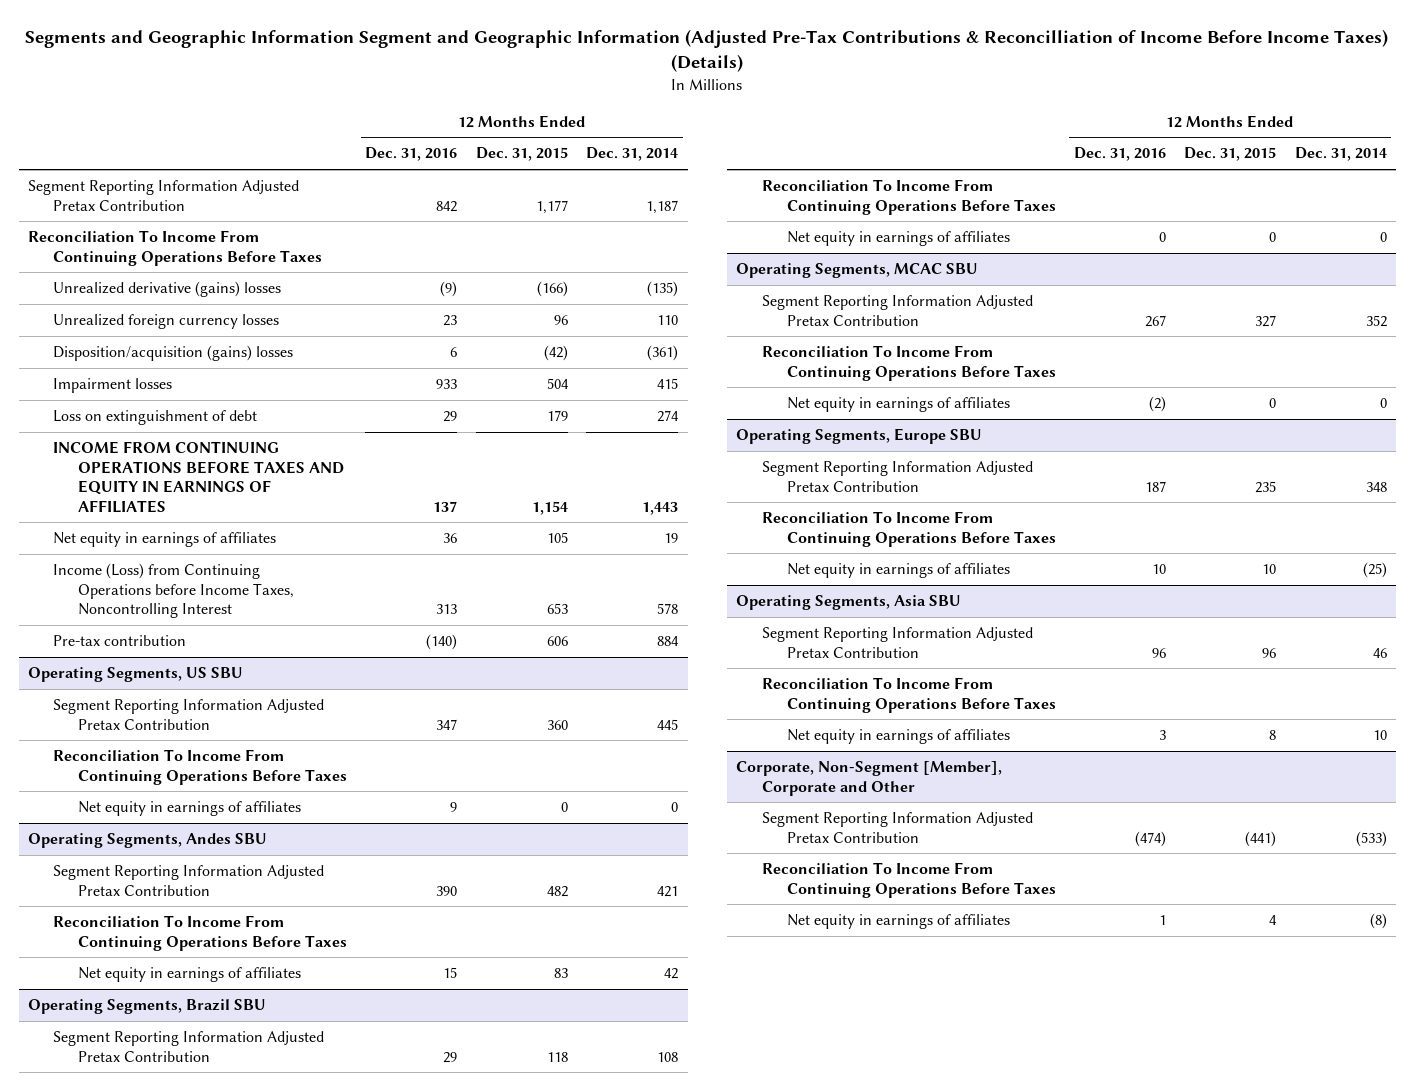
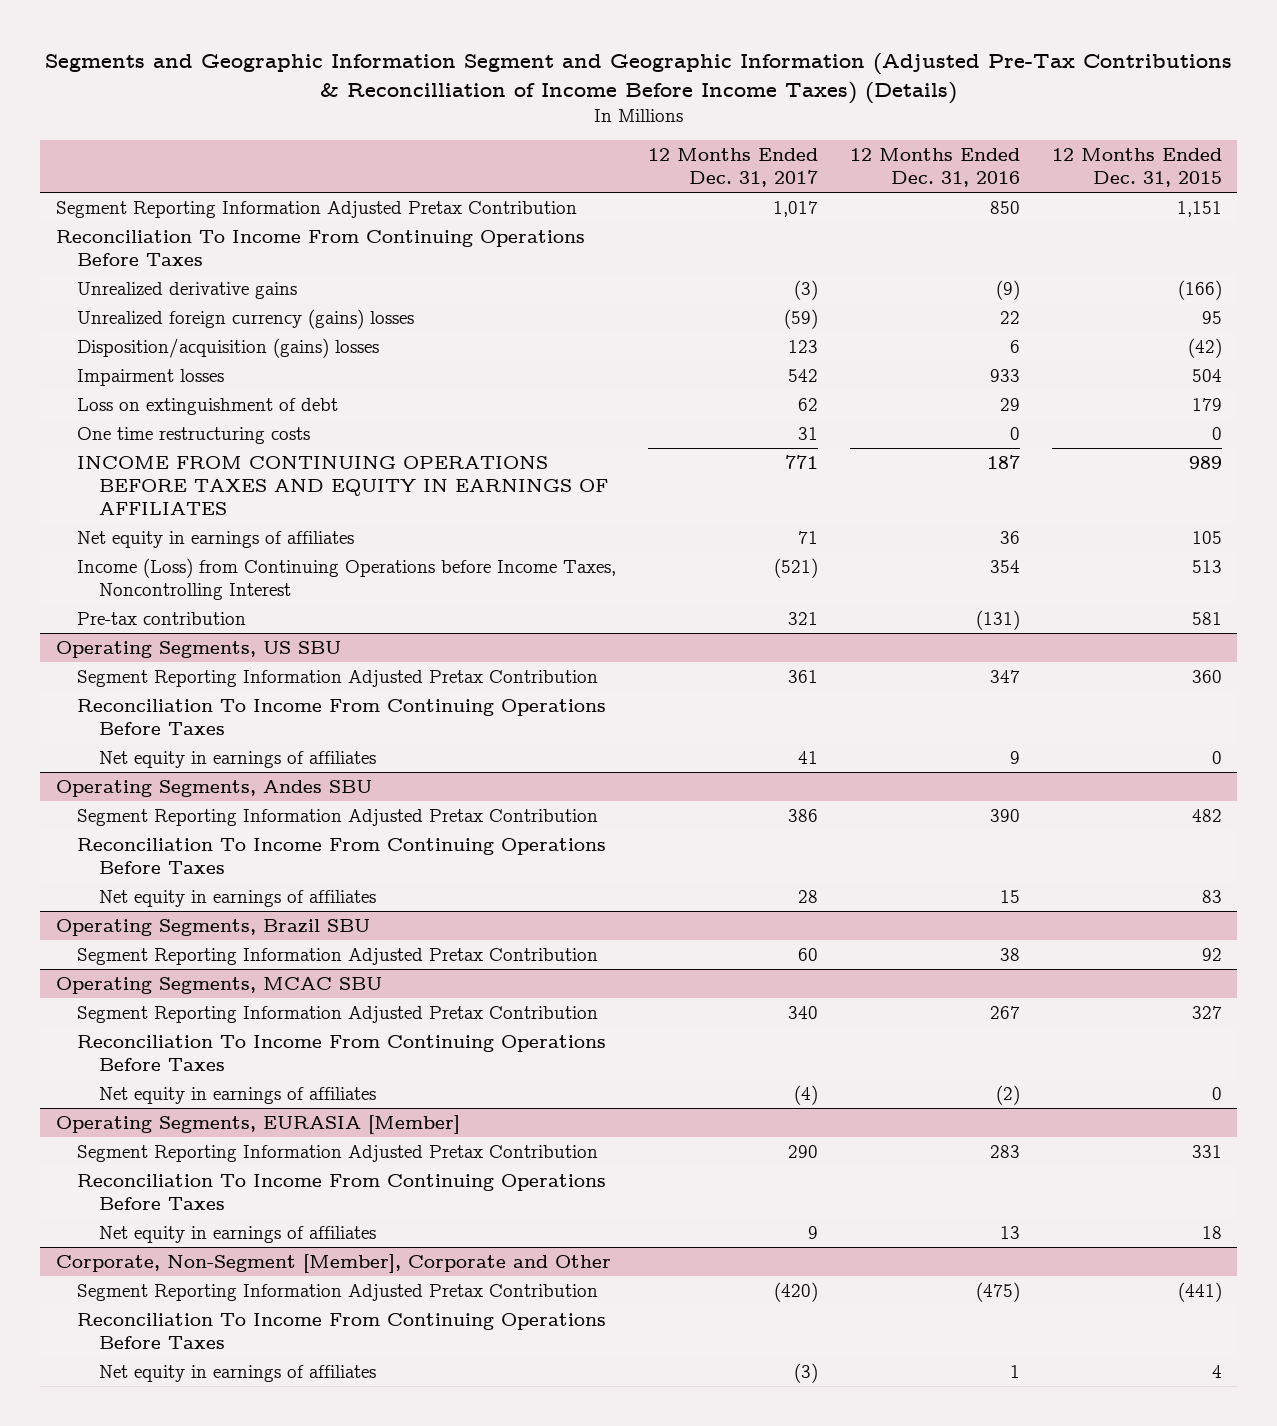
[586,147,679,162] Dec. 31, 2014 -> none
none -> [648,148,819,187] 12 Months Ended Dec. 31, 2017
[436,200,458,212] 842 -> [989,200,1020,214] 850
[535,199,568,214] 1,177 -> [1176,200,1222,217] 1,151
[53,281,282,298] Unrealized derivative (gains) losses -> [77,281,298,299] Unrealized derivative gains
[53,314,280,330] Unrealized foreign currency losses -> [77,308,415,329] Unrealized foreign currency (gains) losses
[443,315,458,327] 23 -> [999,310,1020,324] 22
[553,315,568,326] 96 -> [1201,310,1222,324] 95
none -> [77,426,311,444] One time restructuring costs
[433,500,458,512] 137 -> [986,454,1020,469] 187
[531,500,568,515] 1,154 -> [1188,455,1222,469] 989
[436,604,458,615] 313 -> [989,559,1020,573] 354
[546,603,568,615] 653 -> [1191,559,1222,573] 513
[426,634,458,651] (140) -> [975,609,1020,630] (131)
[546,636,568,647] 606 -> [1191,611,1222,625] 581
[761,179,1056,215] Reconciliation To Income From Continuing Operations Before Taxes -> none
[786,231,1010,247] Net equity in earnings of affiliates -> none
[443,1051,458,1063] 29 -> [999,947,1020,961] 38
[546,1051,568,1062] 118 -> [1201,947,1222,961] 92
[736,428,983,445] Operating Segments, Europe SBU -> none
[761,511,1056,547] Reconciliation To Income From Continuing Operations Before Taxes -> none
[786,563,1010,579] Net equity in earnings of affiliates -> none
[736,595,962,611] Operating Segments, Asia SBU -> none
[761,627,1033,658] Segment Reporting Information Adjusted Pretax Contribution -> none
none -> [55,1114,460,1134] Operating Segments, EURASIA [Member]
[1144,480,1166,492] 187 -> [989,1144,1020,1158] 283
[1255,480,1277,493] 235 -> [1191,1144,1222,1158] 331
[1158,730,1166,741] 3 -> [999,1225,1020,1239] 13
[1269,730,1277,741] 8 -> [1201,1225,1222,1239] 18
[1134,830,1166,847] (474) -> [975,1281,1020,1302] (475)

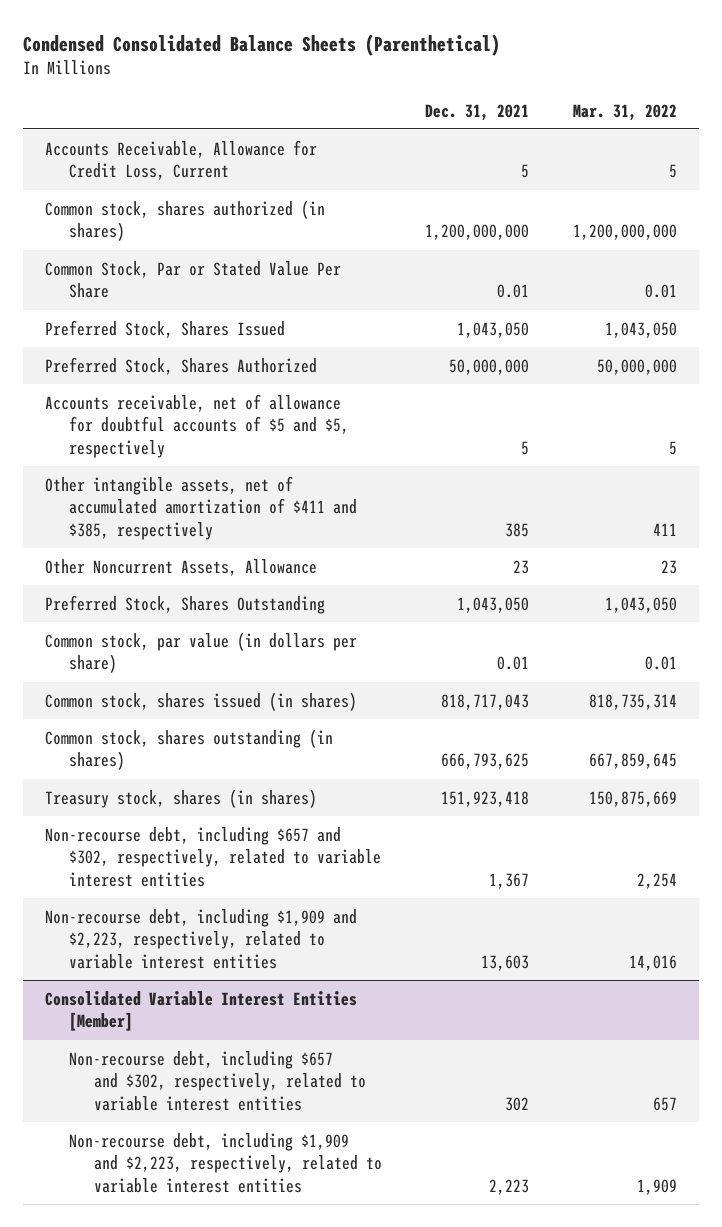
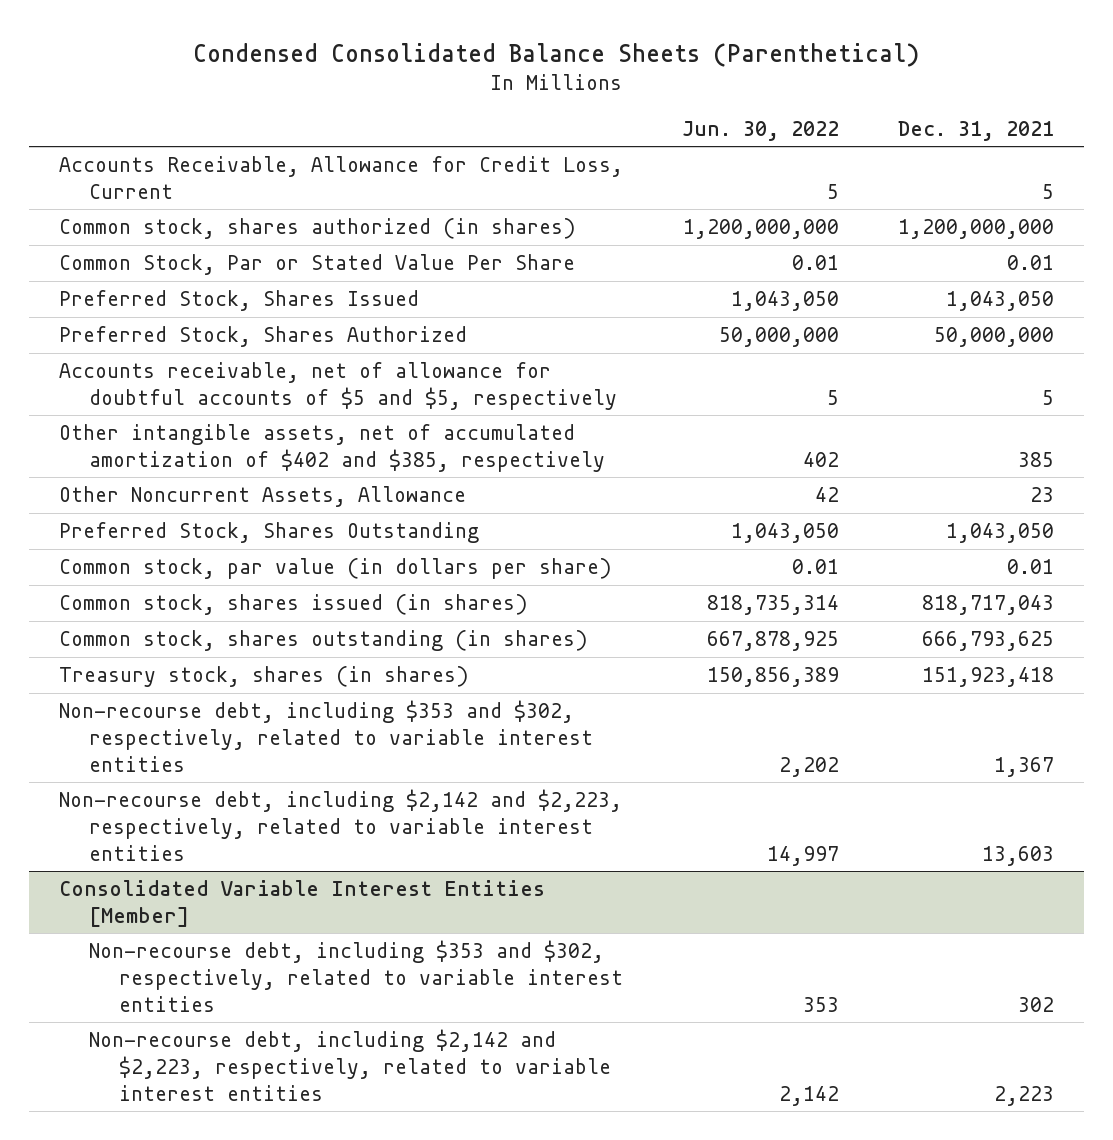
[572,103,677,121] Mar. 31, 2022 -> none
none -> [681,120,839,141] Jun. 30, 2022
[45,475,358,541] Other intangible assets, net of accumulated amortization of $411 and $385, respectively -> [58,423,605,472] Other intangible assets, net of accumulated amortization of $402 and $385, respectively
[45,826,382,888] Non-recourse debt, including $657 and $302, respectively, related to variable interest entities -> [58,699,593,772] Non-recourse debt, including $353 and $302, respectively, related to variable interest entities
[45,908,358,970] Non-recourse debt, including $1,909 and $2,223, respectively, related to variable interest entities -> [58,788,622,861] Non-recourse debt, including $2,142 and $2,223, respectively, related to variable interest entities
[69,1050,366,1112] Non-recourse debt, including $657 and $302, respectively, related to variable interest entities -> [88,939,623,1012] Non-recourse debt, including $353 and $302, respectively, related to variable interest entities
[69,1132,382,1194] Non-recourse debt, including $1,909 and $2,223, respectively, related to variable interest entities -> [88,1028,611,1101] Non-recourse debt, including $2,142 and $2,223, respectively, related to variable interest entities

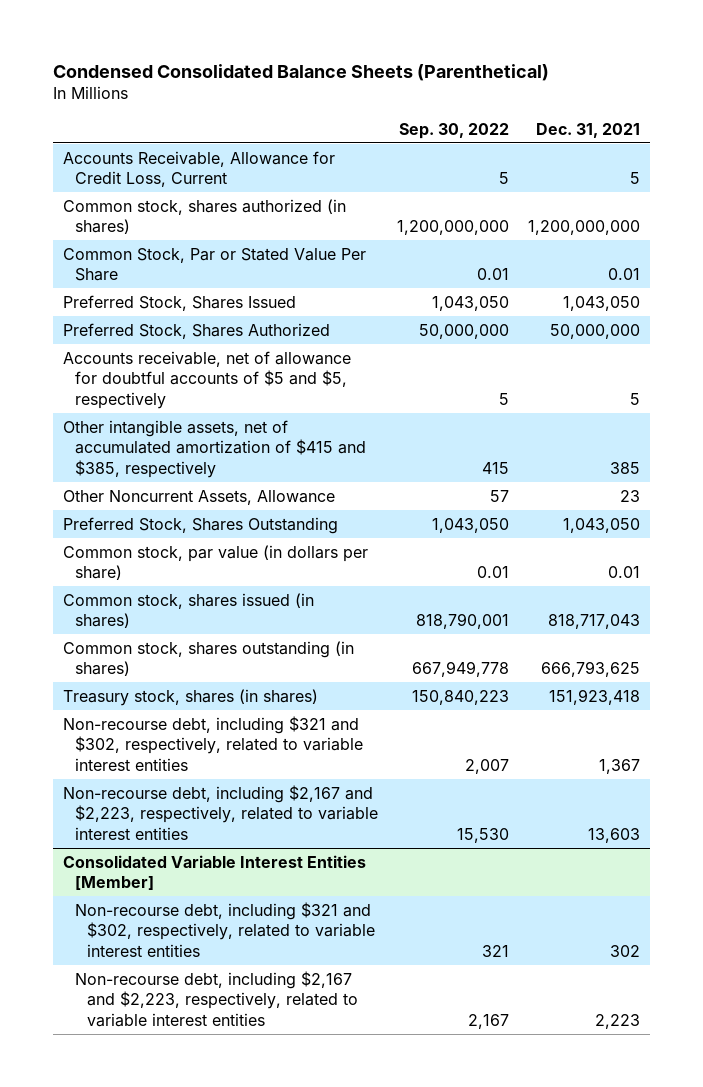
[681,120,839,141] Jun. 30, 2022 -> none
none -> [399,122,510,139] Sep. 30, 2022
[58,423,605,472] Other intangible assets, net of accumulated amortization of $402 and $385, respectively -> [63,419,366,478] Other intangible assets, net of accumulated amortization of $415 and $385, respectively
[58,699,593,772] Non-recourse debt, including $353 and $302, respectively, related to variable interest entities -> [63,715,363,771] Non-recourse debt, including $321 and $302, respectively, related to variable interest entities
[58,788,622,861] Non-recourse debt, including $2,142 and $2,223, respectively, related to variable interest entities -> [63,784,378,840] Non-recourse debt, including $2,167 and $2,223, respectively, related to variable interest entities
[88,939,623,1012] Non-recourse debt, including $353 and $302, respectively, related to variable interest entities -> [74,901,375,957] Non-recourse debt, including $321 and $302, respectively, related to variable interest entities
[88,1028,611,1101] Non-recourse debt, including $2,142 and $2,223, respectively, related to variable interest entities -> [74,970,358,1027] Non-recourse debt, including $2,167 and $2,223, respectively, related to variable interest entities

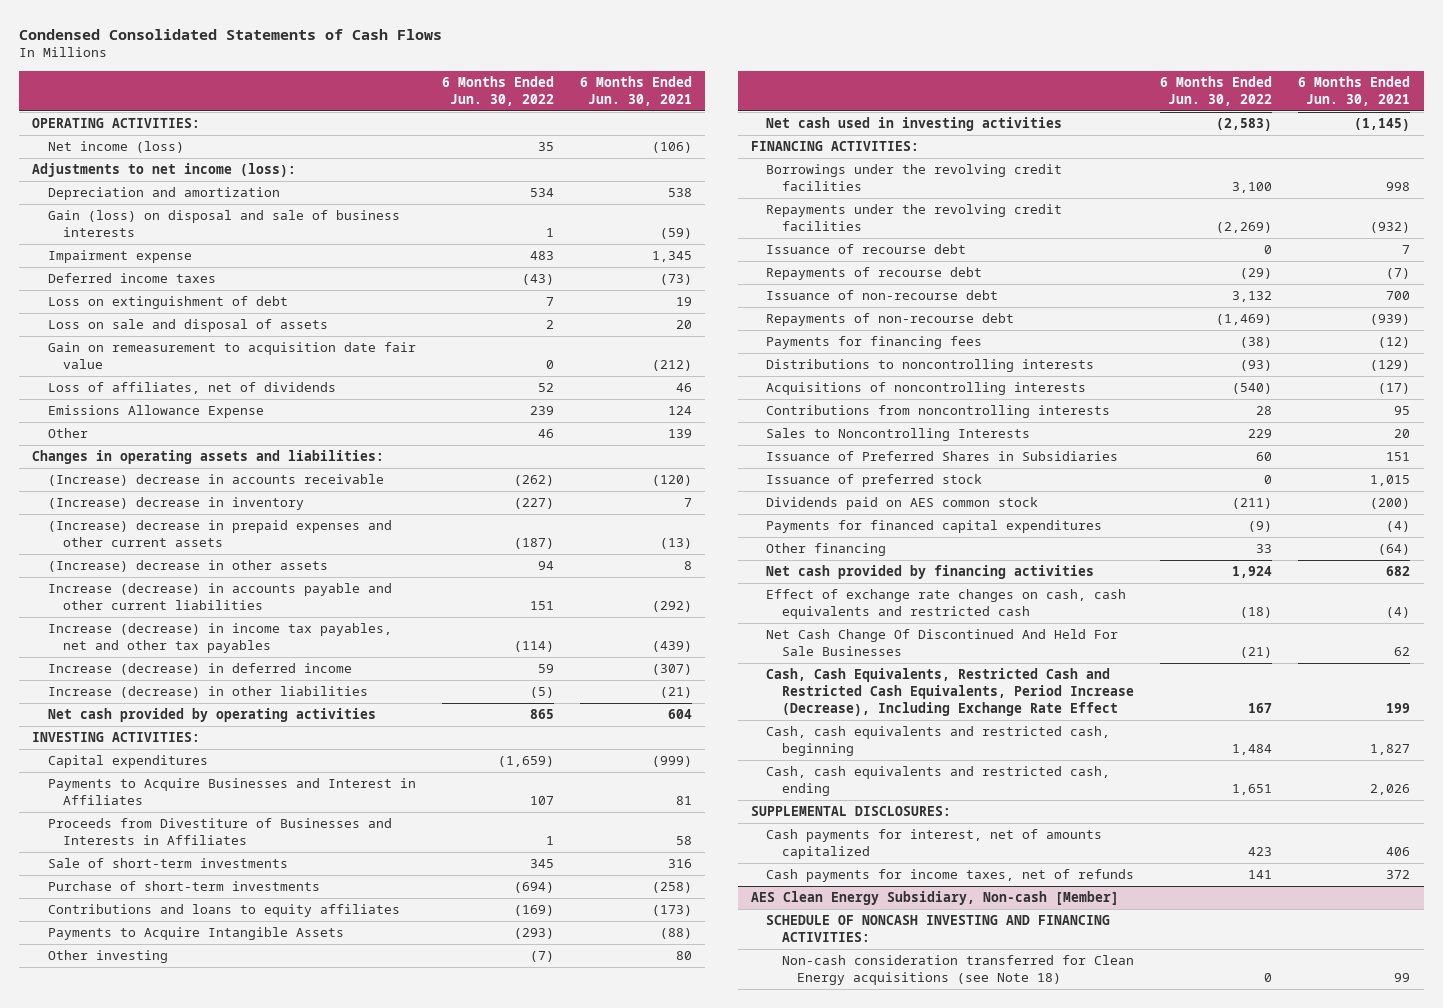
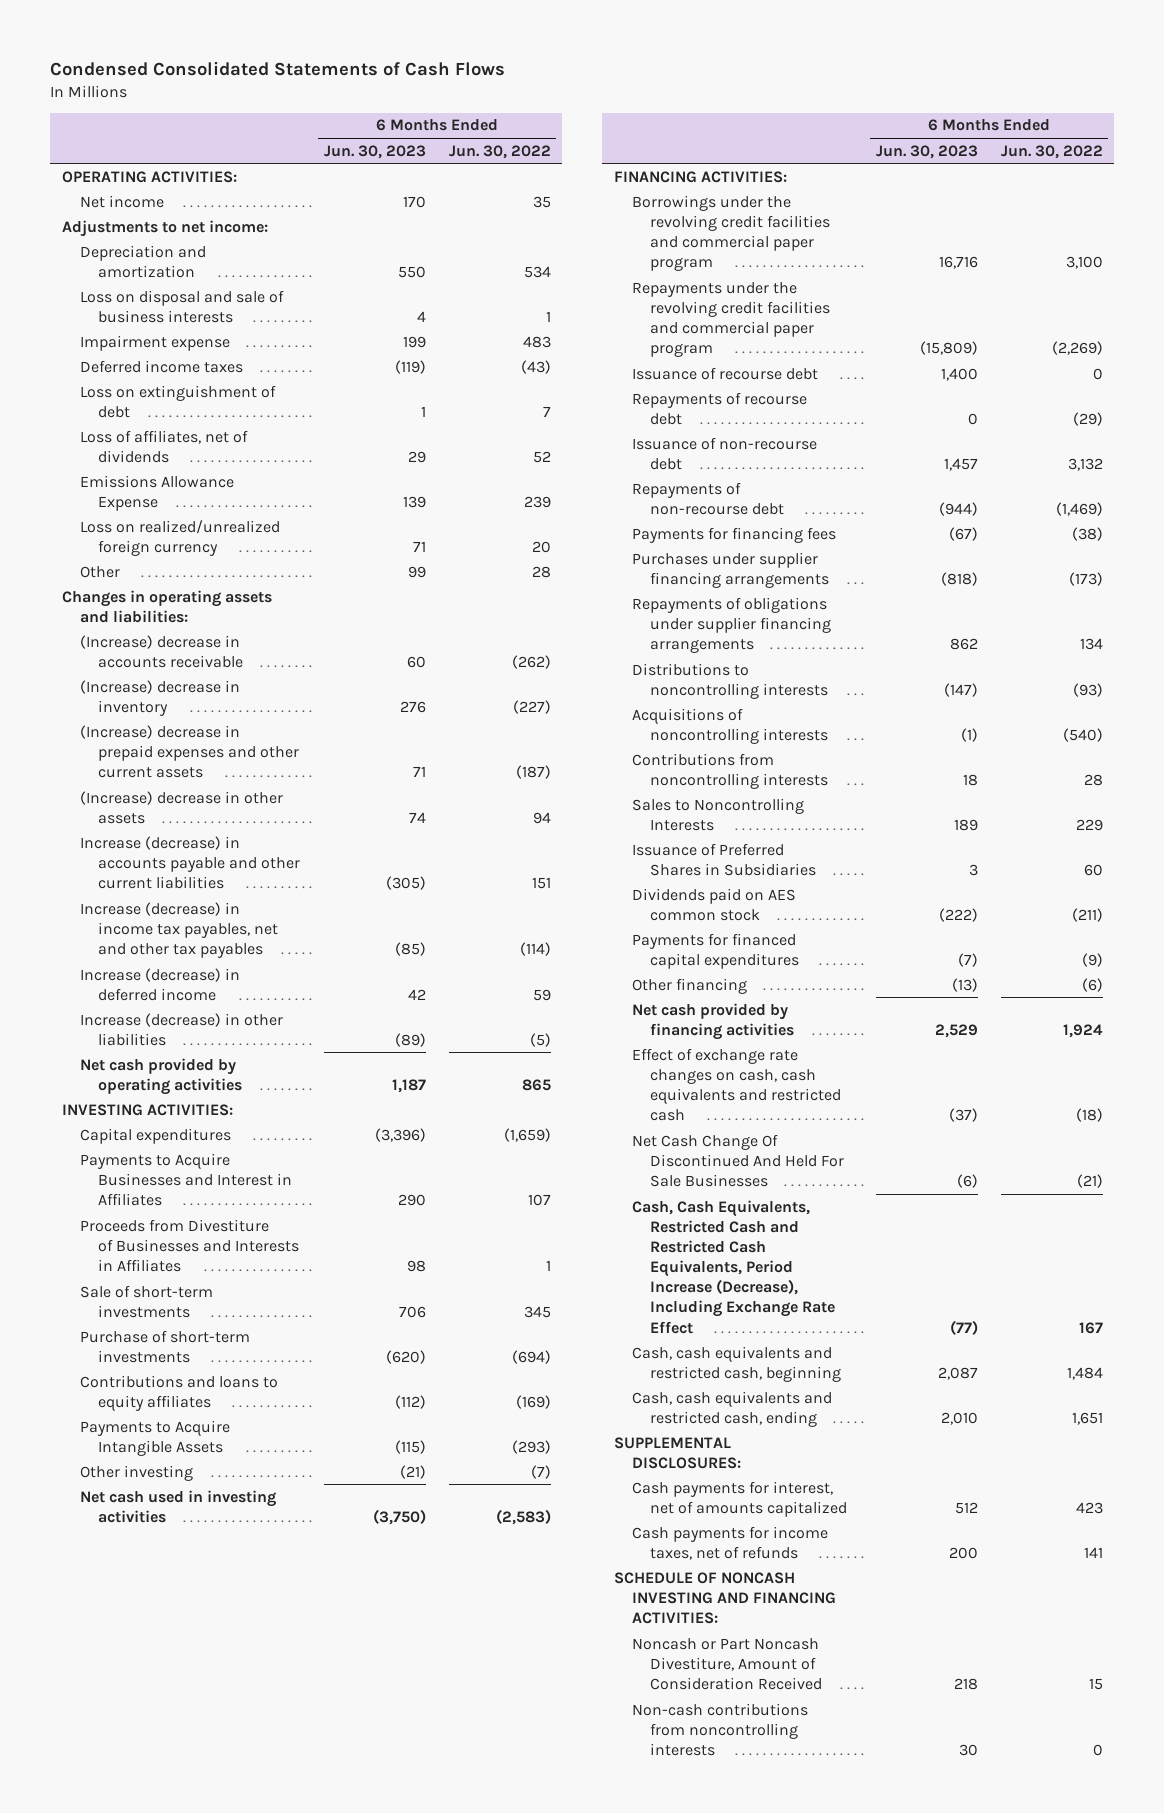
[579,75,692,106] 6 Months Ended Jun. 30, 2021 -> none
none -> [323,144,426,159] Jun. 30, 2023
[47,141,184,154] Net income (loss) -> [80,194,165,208] Net income
[32,163,297,178] Adjustments to net income (loss): -> [61,219,268,237] Adjustments to net income:
[47,210,400,238] Gain (loss) on disposal and sale of business interests -> [80,289,285,323] Loss on disposal and sale of business interests
[47,319,328,333] Loss on sale and disposal of assets -> none
[47,342,416,370] Gain on remeasurement to acquisition date fair value -> none
none -> [80,519,281,556] Loss on realized/unrealized foreign currency
[537,429,554,439] 46 -> [531,565,551,578] 28
[766,164,1063,192] Borrowings under the revolving credit facilities -> [632,194,831,272] Borrowings under the revolving credit facilities and commercial paper program
[766,204,1063,232] Repayments under the revolving credit facilities -> [632,281,831,358] Repayments under the revolving credit facilities and commercial paper program
none -> [632,551,830,588] Purchases under supplier financing arrangements
none -> [632,596,832,654] Repayments of obligations under supplier financing arrangements
[766,474,983,488] Issuance of preferred stock -> none
[1256,544,1273,554] 33 -> [1081,977,1103,992] (6)
[750,891,1119,906] AES Clean Energy Subsidiary, Non-cash [Member] -> none
[781,955,1134,986] Non-cash consideration transferred for Clean Energy acquisitions (see Note 18) -> none
none -> [632,1637,823,1691] Noncash or Part Noncash Divestiture, Amount of Consideration Received
none -> [632,1702,809,1757] Non-cash contributions from noncontrolling interests

